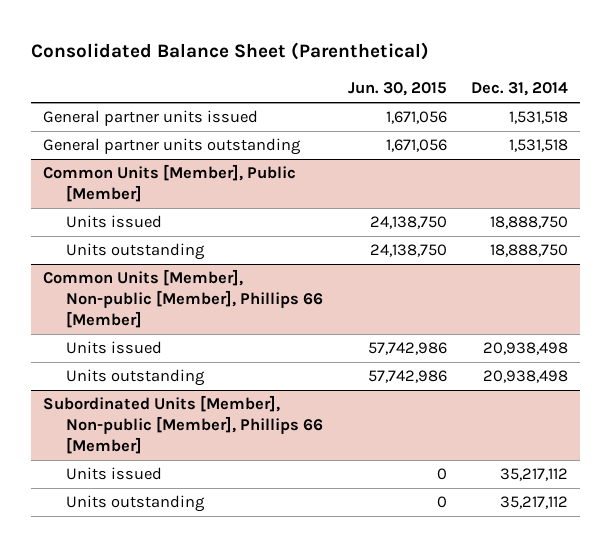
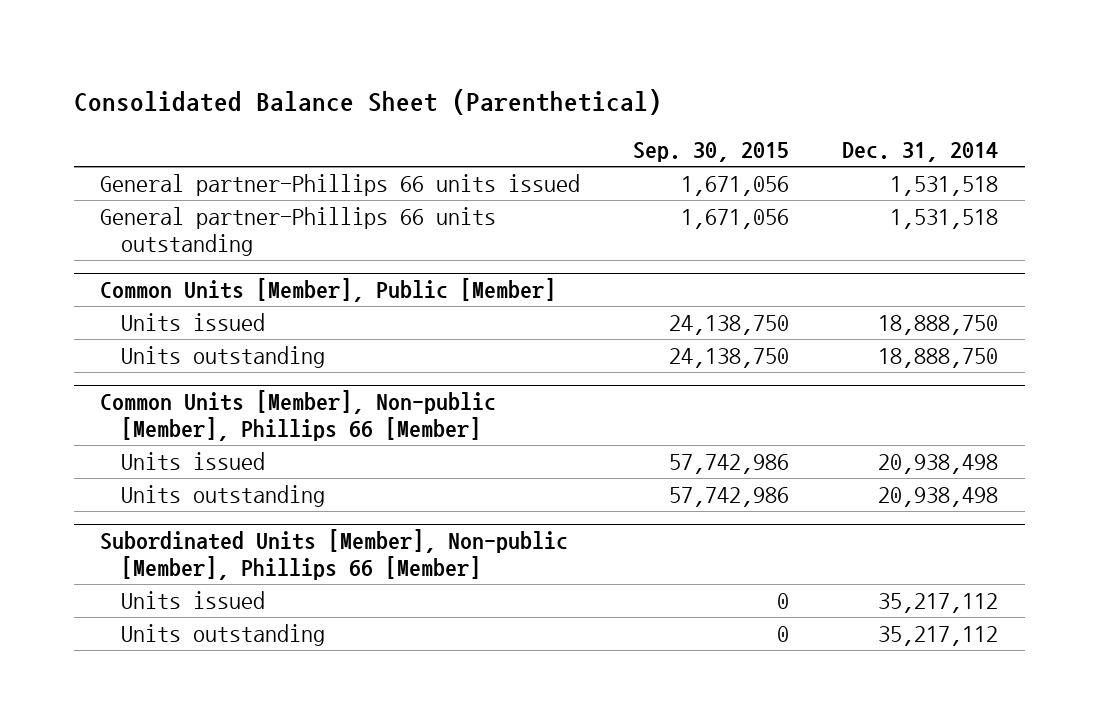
[347,82,447,97] Jun. 30, 2015 -> none
none -> [633,142,790,163] Sep. 30, 2015
[43,110,259,127] General partner units issued -> [100,173,581,196] General partner-Phillips 66 units issued
[43,138,302,156] General partner units outstanding -> [100,206,497,256] General partner-Phillips 66 units outstanding

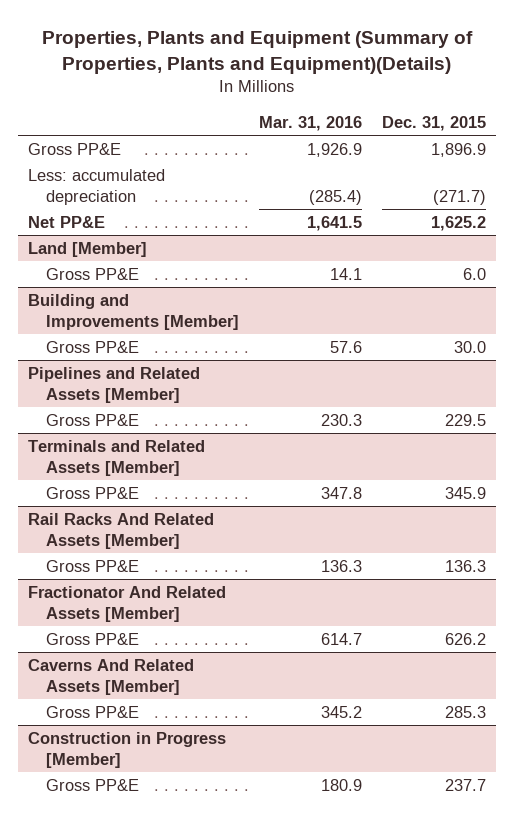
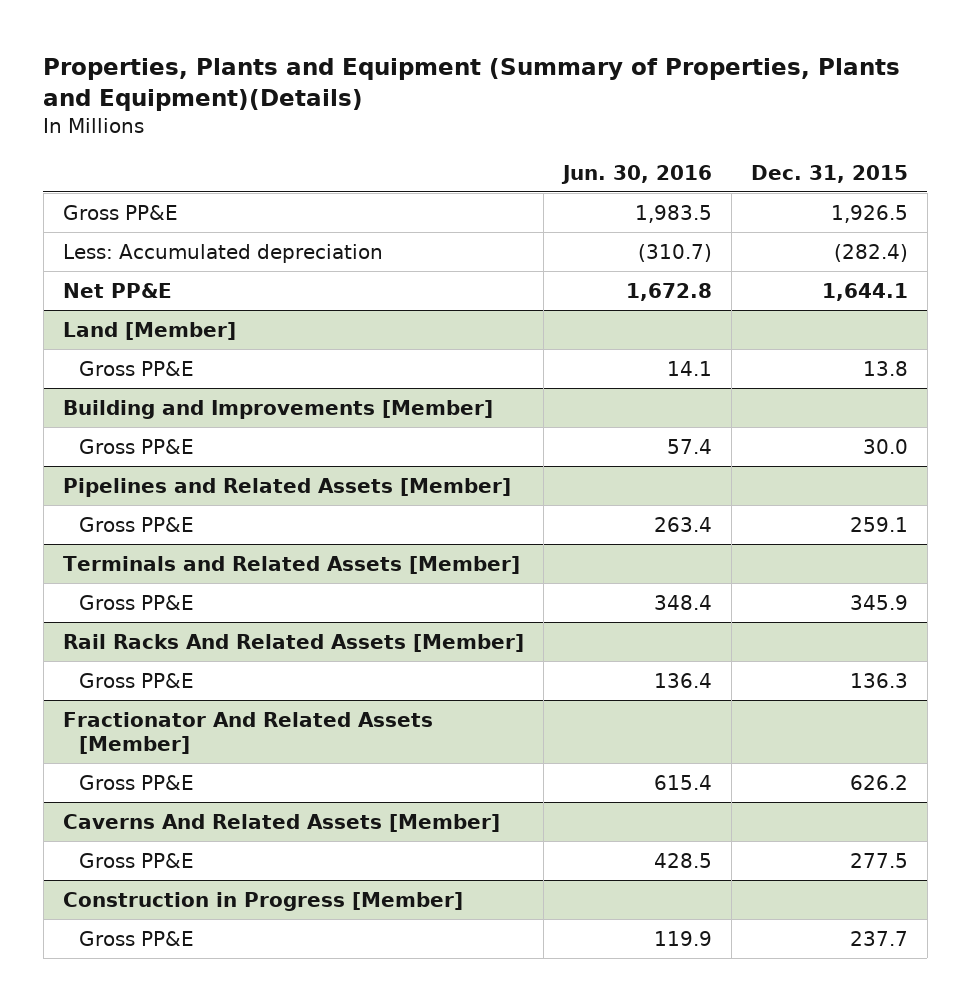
[259,115,363,131] Mar. 31, 2016 -> none
none -> [560,164,712,184] Jun. 30, 2016
[430,142,486,157] 1,896.9 -> [830,204,908,223] 1,926.5
[28,168,166,205] Less: accumulated depreciation -> [62,243,383,263] Less: Accumulated depreciation
[432,189,486,205] (271.7) -> [833,243,908,262] (282.4)
[430,215,486,231] 1,625.2 -> [821,282,908,301] 1,644.1
[462,267,486,280] 6.0 -> [862,360,908,376] 13.8
[444,413,486,426] 229.5 -> [849,516,908,532] 259.1
[444,705,486,718] 285.3 -> [849,852,908,868] 277.5

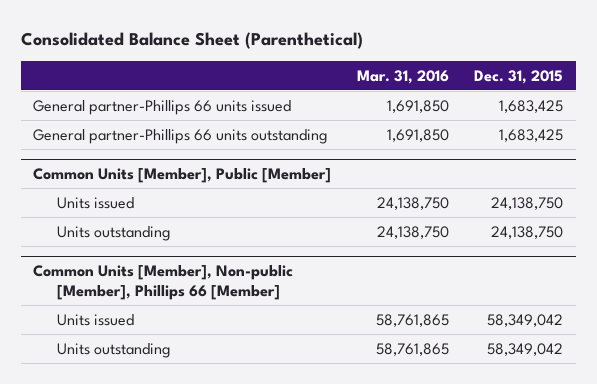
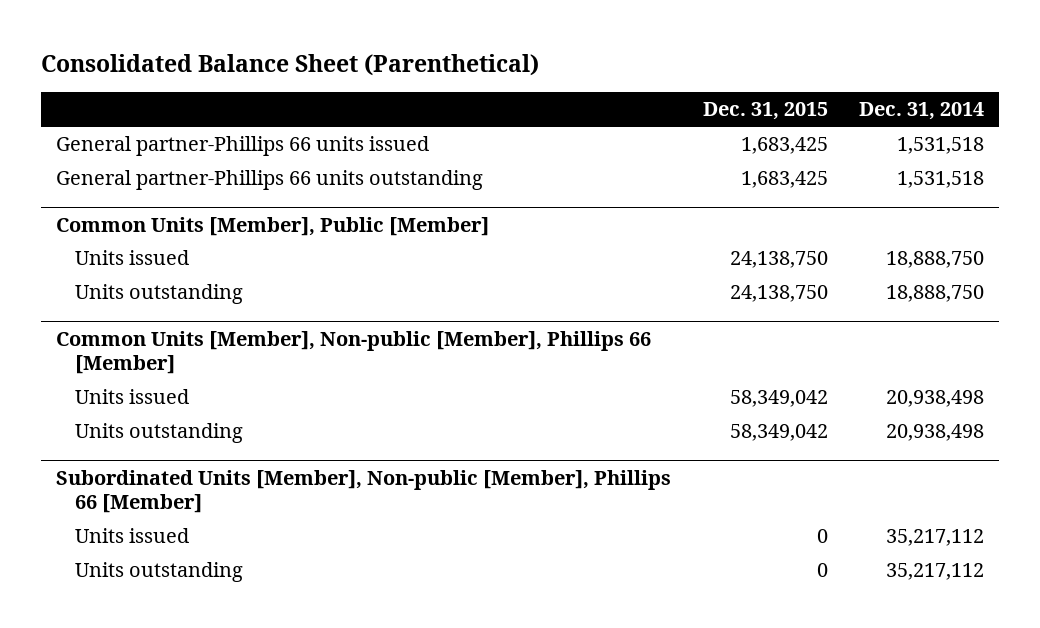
[356,69,449,84] Mar. 31, 2016 -> none
none -> [858,102,984,121] Dec. 31, 2014
none -> [56,469,672,514] Subordinated Units [Member], Non-public [Member], Phillips 66 [Member]
none -> [75,528,190,544] Units issued
none -> [75,562,244,583] Units outstanding

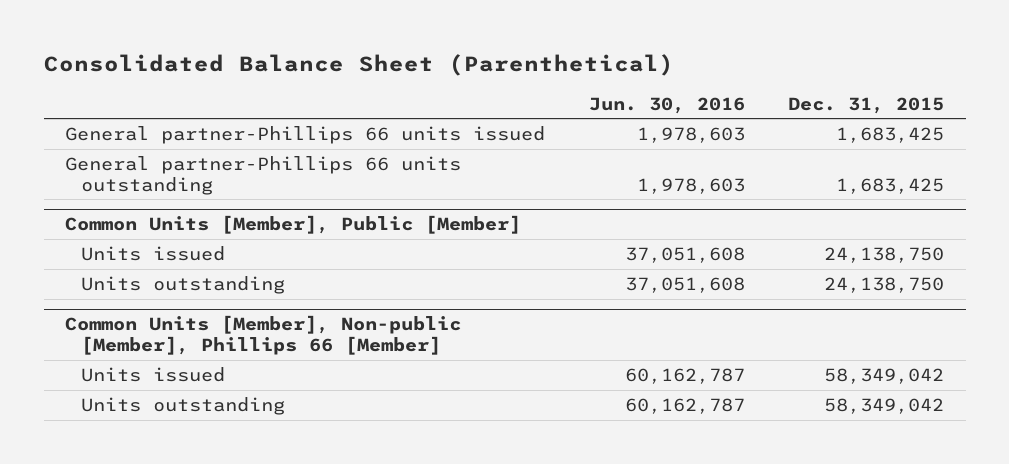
[858,102,984,121] Dec. 31, 2014 -> none
none -> [588,96,745,114] Jun. 30, 2016
[56,469,672,514] Subordinated Units [Member], Non-public [Member], Phillips 66 [Member] -> none
[75,528,190,544] Units issued -> none
[75,562,244,583] Units outstanding -> none

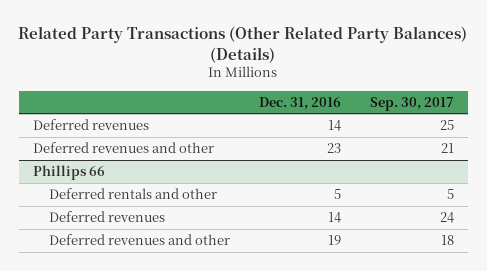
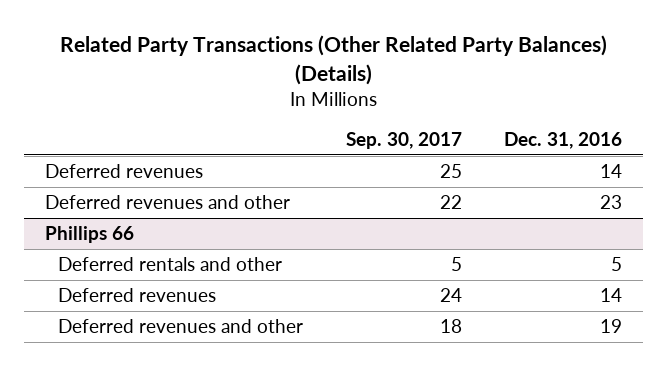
[440,143,454,154] 21 -> [439,194,462,209] 22

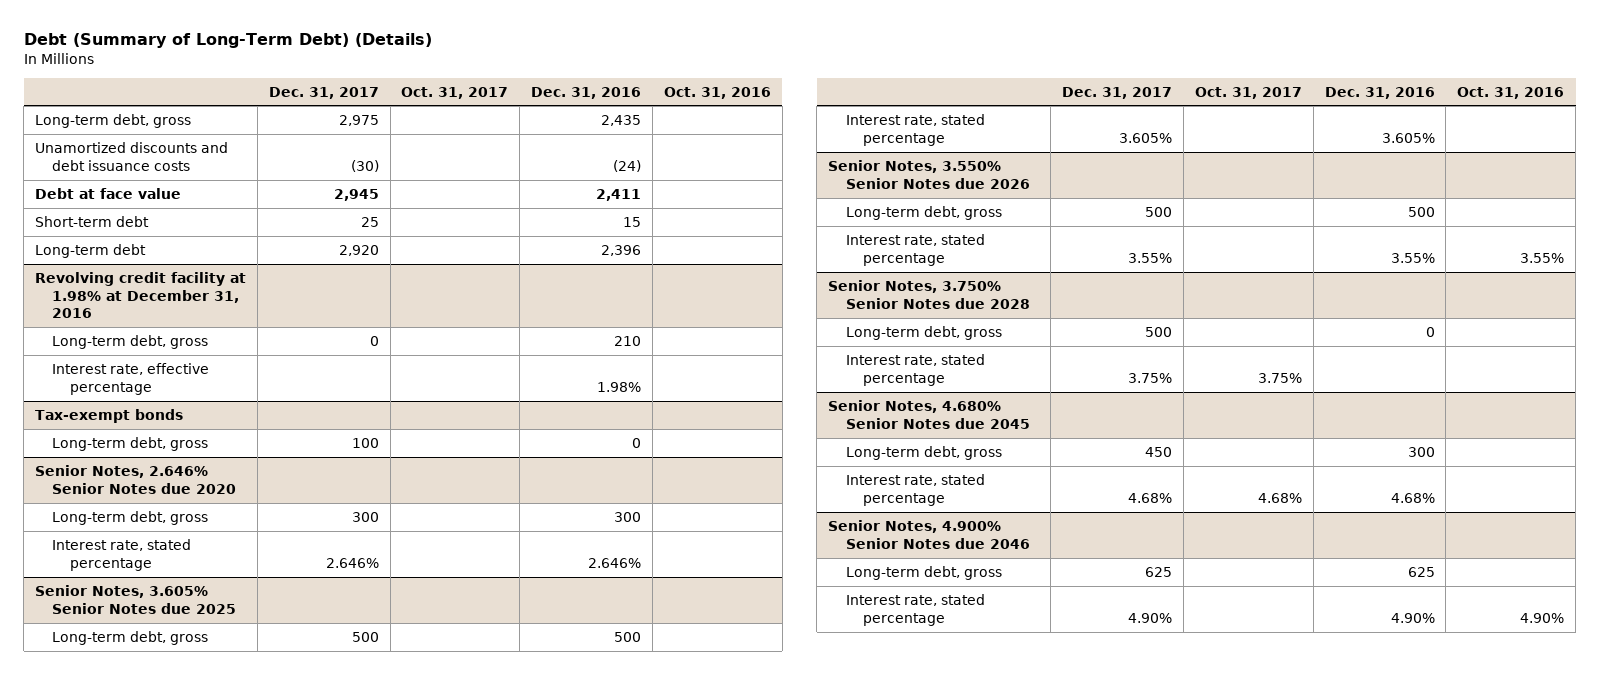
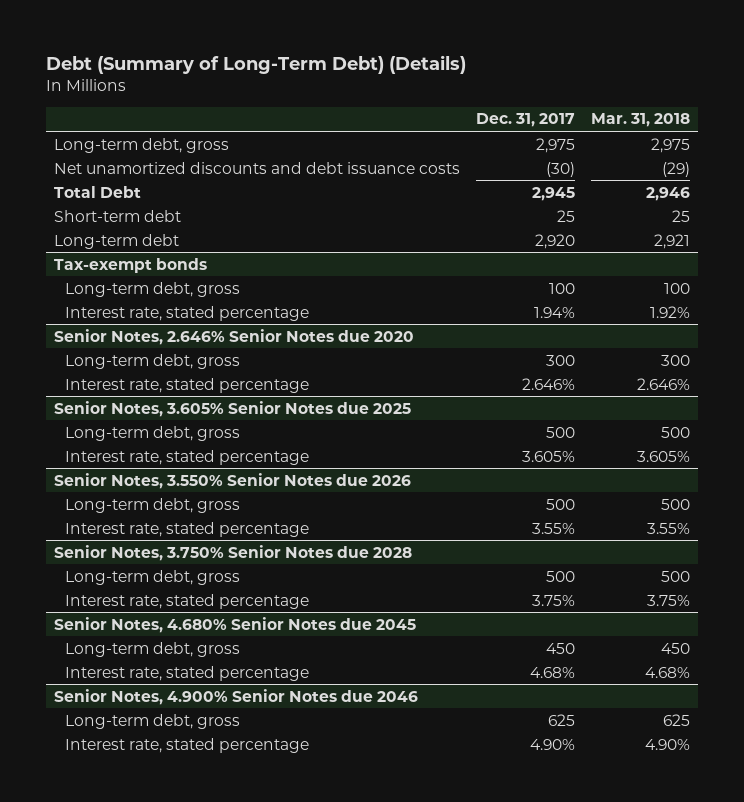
[401,86,509,99] Oct. 31, 2017 -> none
[531,86,642,99] Dec. 31, 2016 -> none
[663,86,771,99] Oct. 31, 2016 -> none
none -> [590,113,690,128] Mar. 31, 2018
[34,142,228,171] Unamortized discounts and debt issuance costs -> [54,161,461,174] Net unamortized discounts and debt issuance costs
[34,188,181,200] Debt at face value -> [54,185,142,198] Total Debt
[34,272,246,319] Revolving credit facility at 1.98% at December 31, 2016 -> none
[52,335,209,350] Long-term debt, gross -> none
[52,363,210,395] Interest rate, effective percentage -> none
none -> [65,305,310,321] Interest rate, stated percentage

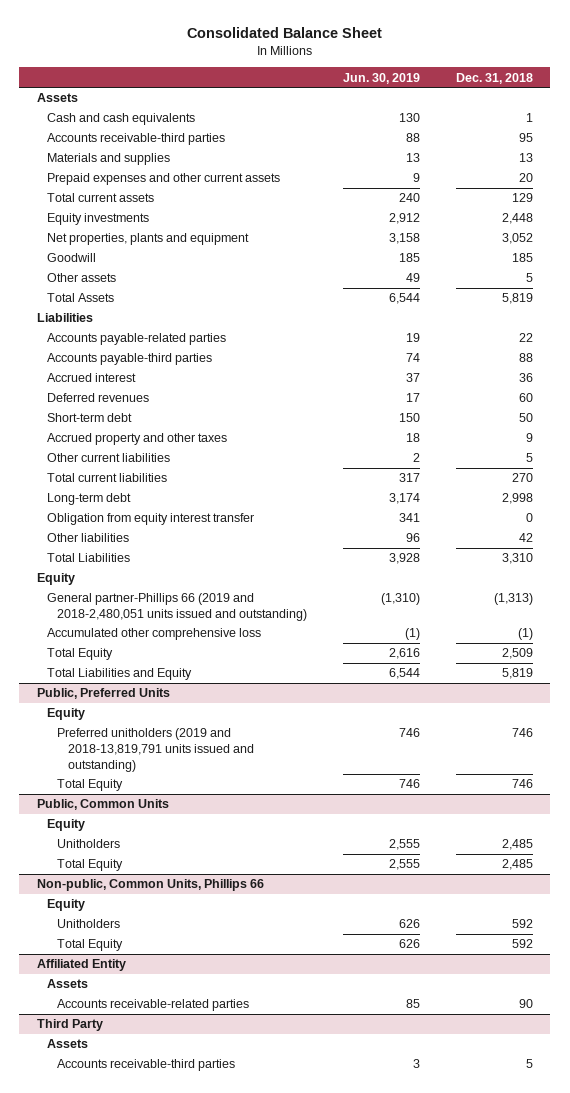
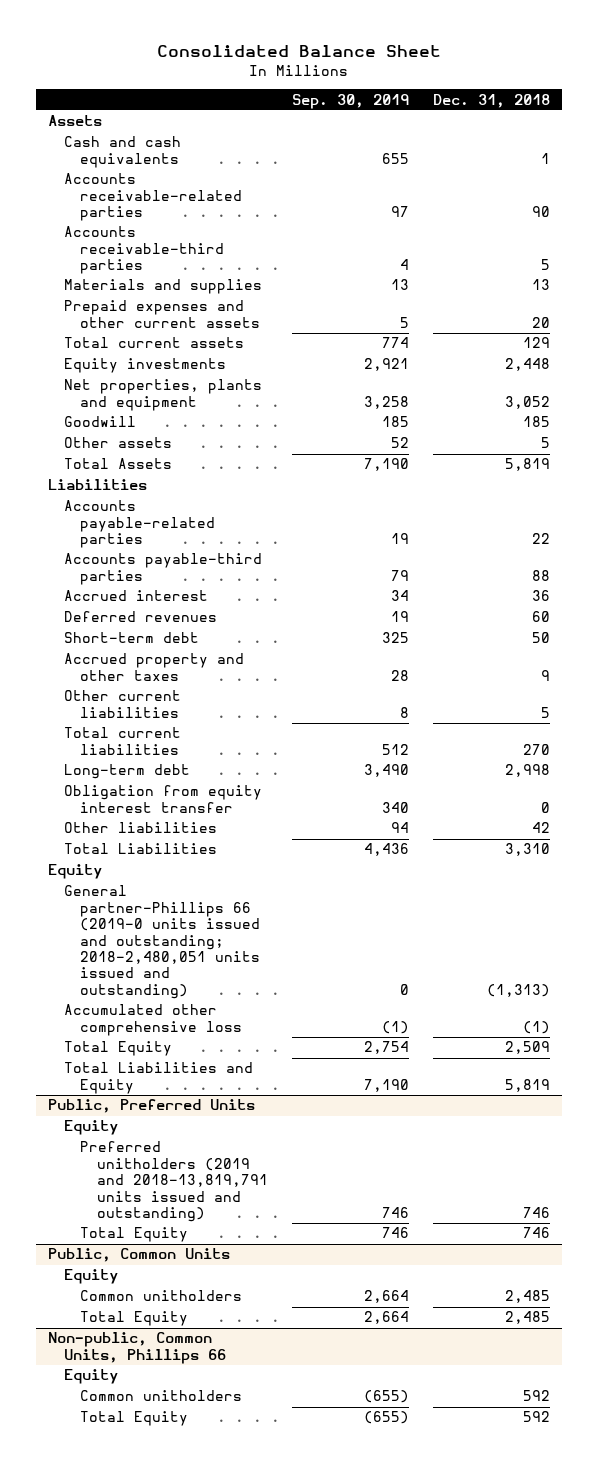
[343,72,421,84] Jun. 30, 2019 -> none
none -> [291,93,409,109] Sep. 30, 2019
none -> [63,173,243,222] Accounts receivable-related parties
[518,133,533,143] 95 -> [540,259,550,271] 5
[47,593,308,621] General partner-Phillips 66 (2019 and 2018-2,480,051 units issued and outstanding) -> [63,885,261,999] General partner-Phillips 66 (2019-0 units issued and outstanding; 2018-2,480,051 units issued and outstanding)
[57,839,121,849] Unitholders -> [80,1290,243,1302] Common unitholders
[57,919,121,929] Unitholders -> [80,1390,243,1402] Common unitholders
[36,959,126,972] Affiliated Entity -> none
[47,979,89,989] Assets -> none
[57,999,250,1012] Accounts receivable-related parties -> none
[36,1019,103,1032] Third Party -> none
[47,1039,89,1049] Assets -> none
[57,1059,236,1072] Accounts receivable-third parties -> none

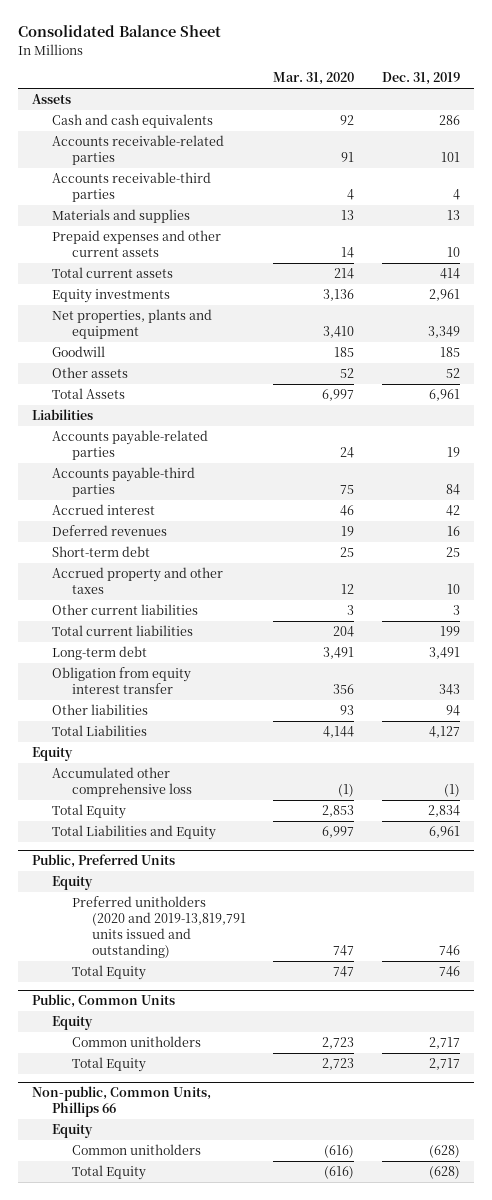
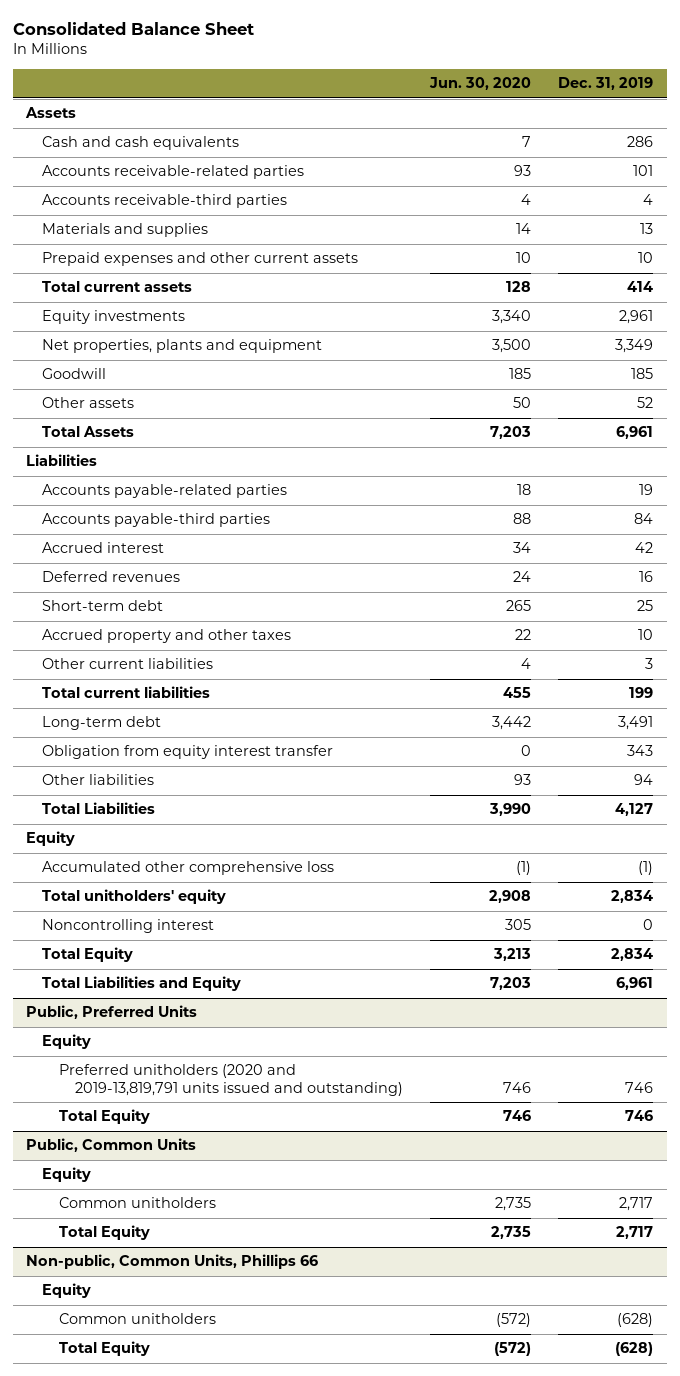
[273,72,355,86] Mar. 31, 2020 -> none
none -> [429,77,532,91] Jun. 30, 2020
none -> [42,889,227,905] Total unitholders' equity
none -> [42,919,215,934] Noncontrolling interest

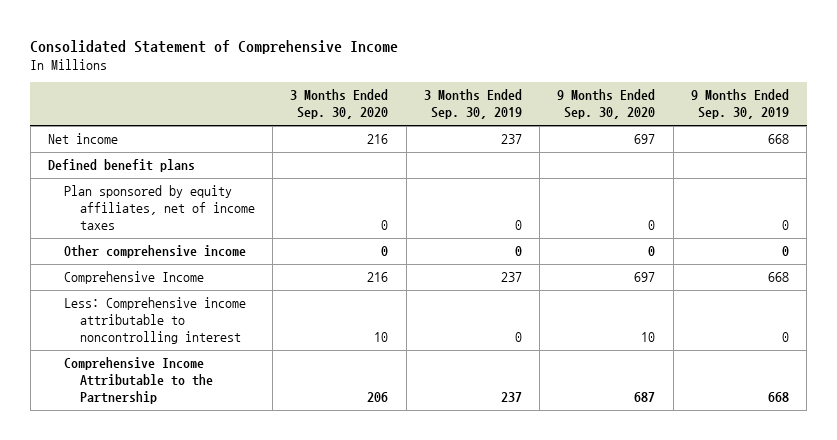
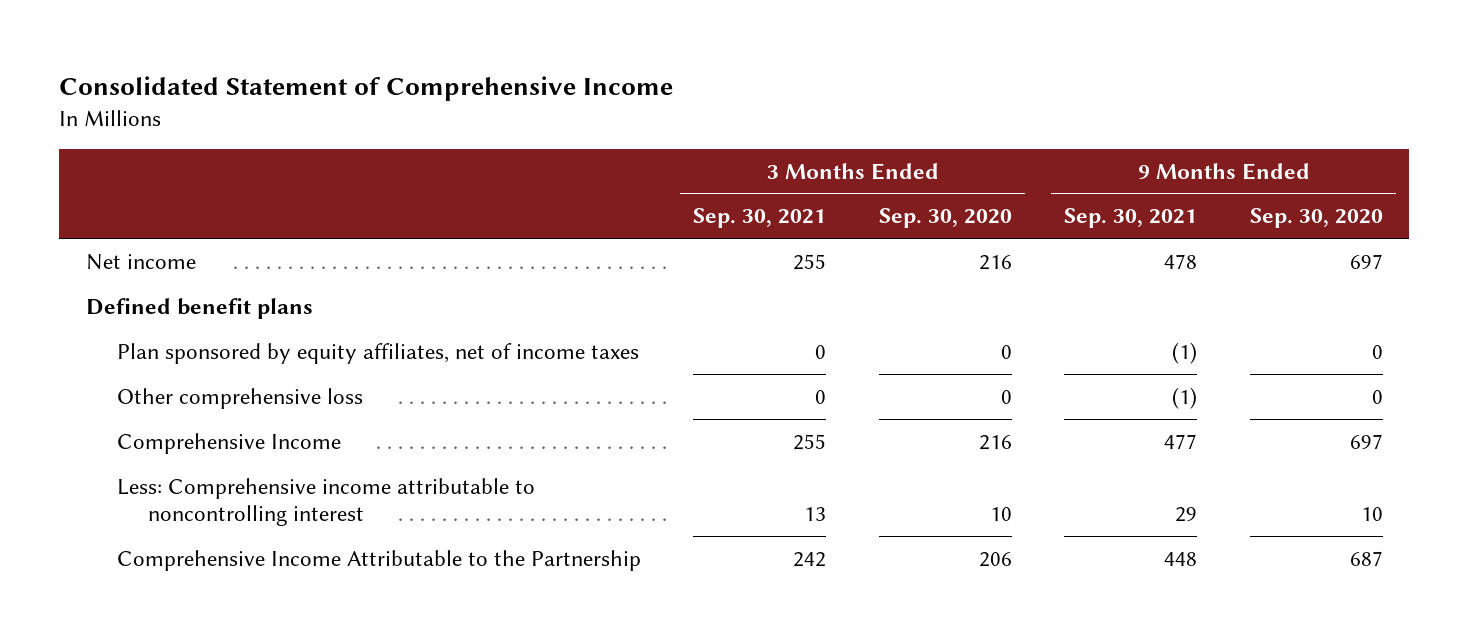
[423,89,522,120] 3 Months Ended Sep. 30, 2019 -> none
[690,89,789,120] 9 Months Ended Sep. 30, 2019 -> none
none -> [693,208,827,229] Sep. 30, 2021
none -> [1064,208,1198,229] Sep. 30, 2021
[63,245,246,259] Other comprehensive income -> [116,387,363,409] Other comprehensive loss

